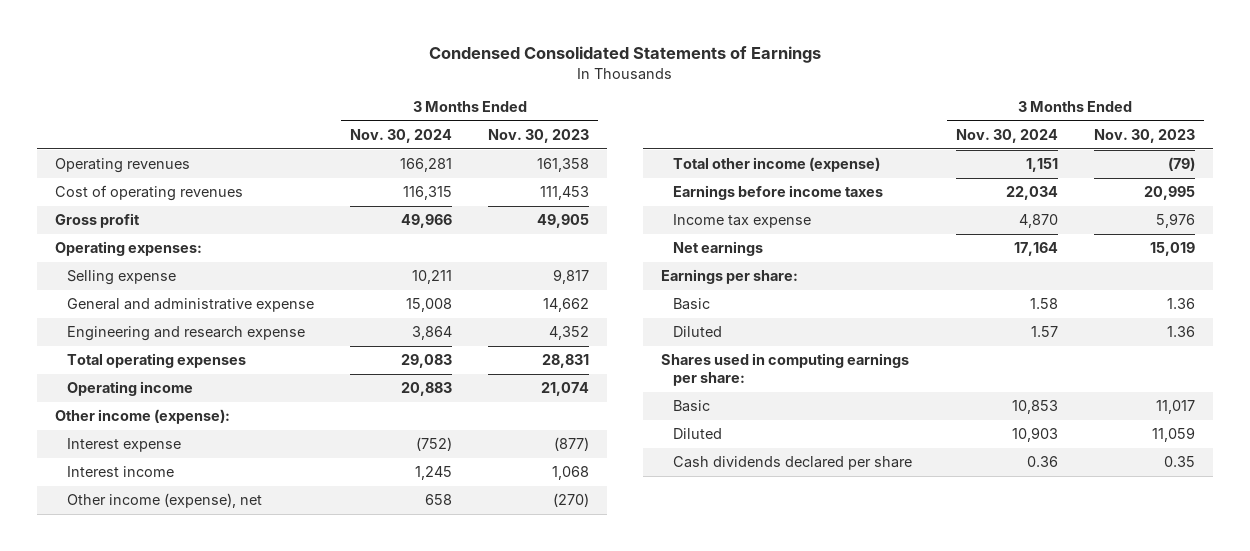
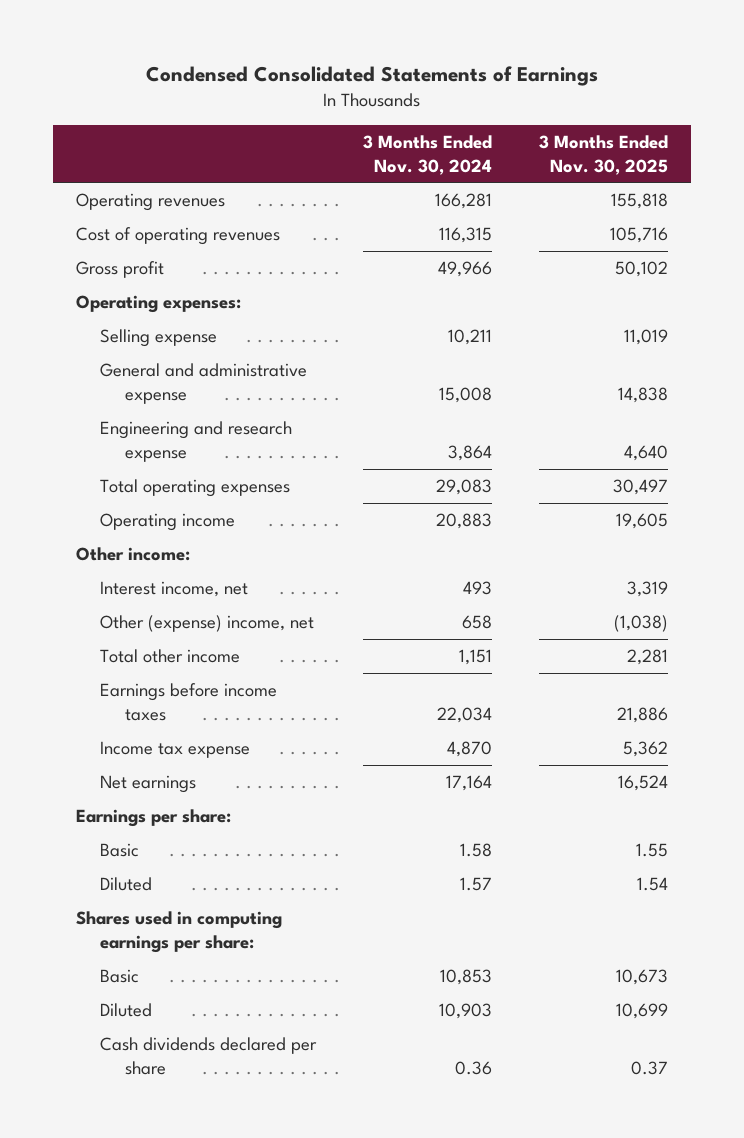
[488,128,590,143] Nov. 30, 2023 -> none
none -> [538,134,668,175] 3 Months Ended Nov. 30, 2025
[67,438,182,453] Interest expense -> none
[55,409,231,425] Other income (expense): -> [75,546,190,561] Other income:
[67,466,175,478] Interest income -> [100,580,249,597] Interest income, net
[415,466,453,481] 1,245 -> [462,580,492,595] 493
[67,493,263,509] Other income (expense), net -> [100,614,315,632] Other (expense) income, net
[672,157,880,173] Total other income (expense) -> [100,648,241,663] Total other income

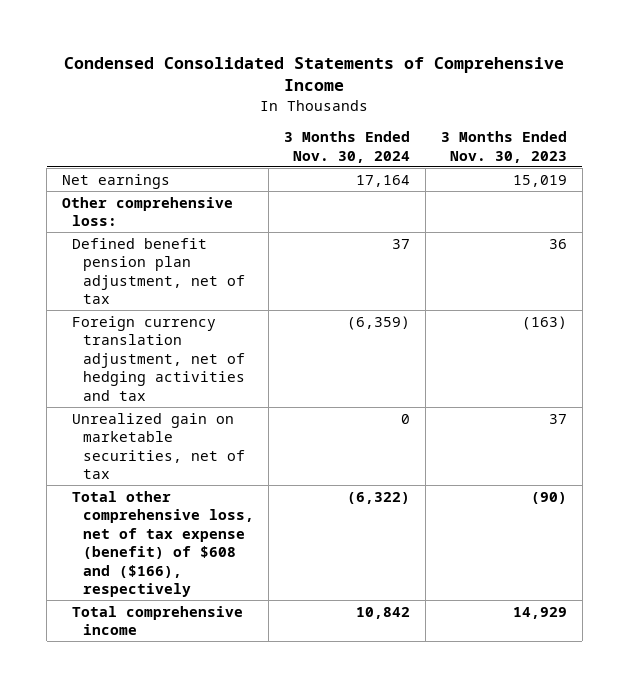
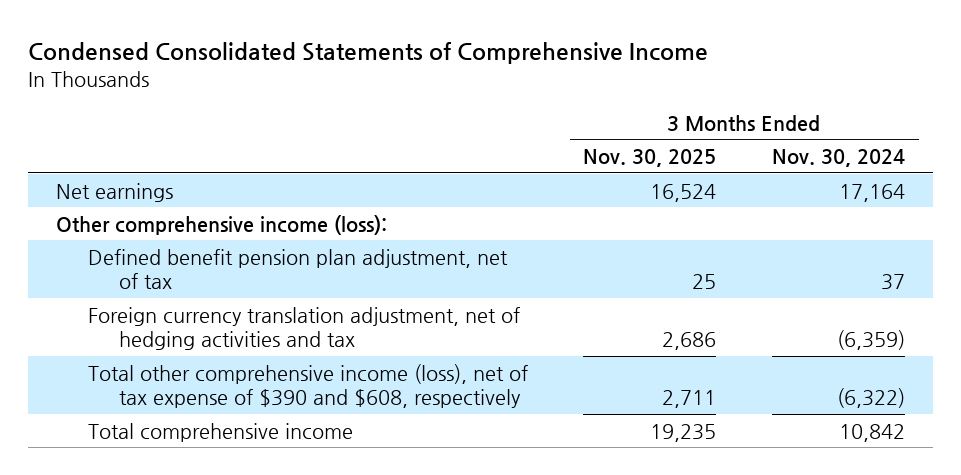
[440,131,567,163] 3 Months Ended Nov. 30, 2023 -> none
none -> [583,149,717,168] Nov. 30, 2025
[61,196,233,227] Other comprehensive loss: -> [56,214,388,235] Other comprehensive income (loss):
[72,412,245,480] Unrealized gain on marketable securities, net of tax -> none
[72,490,254,598] Total other comprehensive loss, net of tax expense (benefit) of $608 and ($166), respectively -> [87,363,528,408] Total other comprehensive income (loss), net of tax expense of $390 and $608, respectively

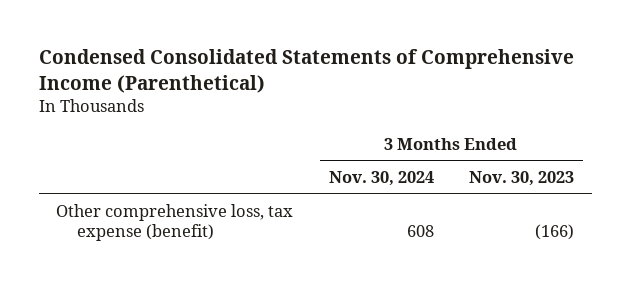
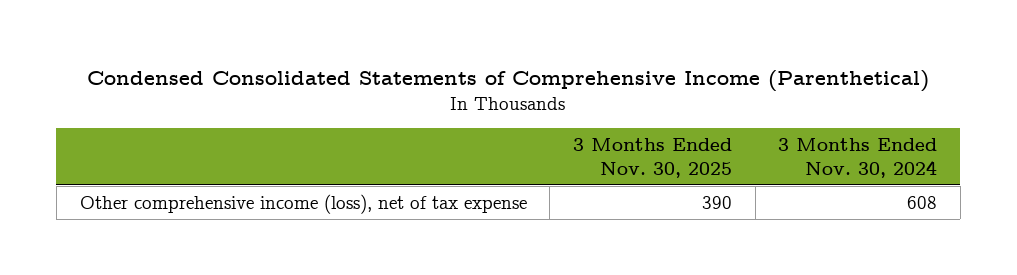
[468,171,574,187] Nov. 30, 2023 -> none
none -> [572,138,732,178] 3 Months Ended Nov. 30, 2025
[56,204,294,242] Other comprehensive loss, tax expense (benefit) -> [79,193,527,214] Other comprehensive income (loss), net of tax expense

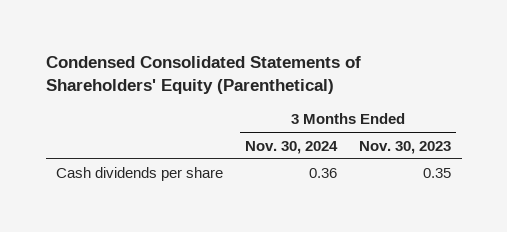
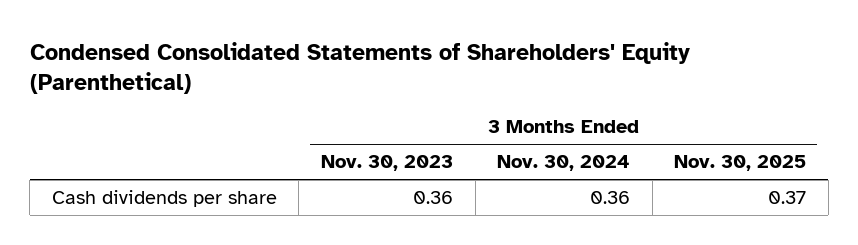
none -> [674,155,807,172] Nov. 30, 2025
[422,168,451,179] 0.35 -> [412,191,453,205] 0.36

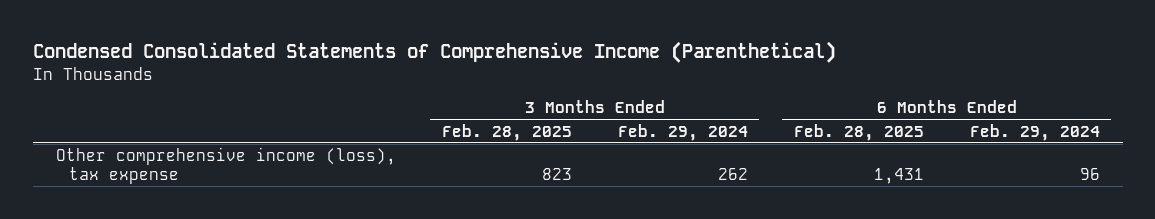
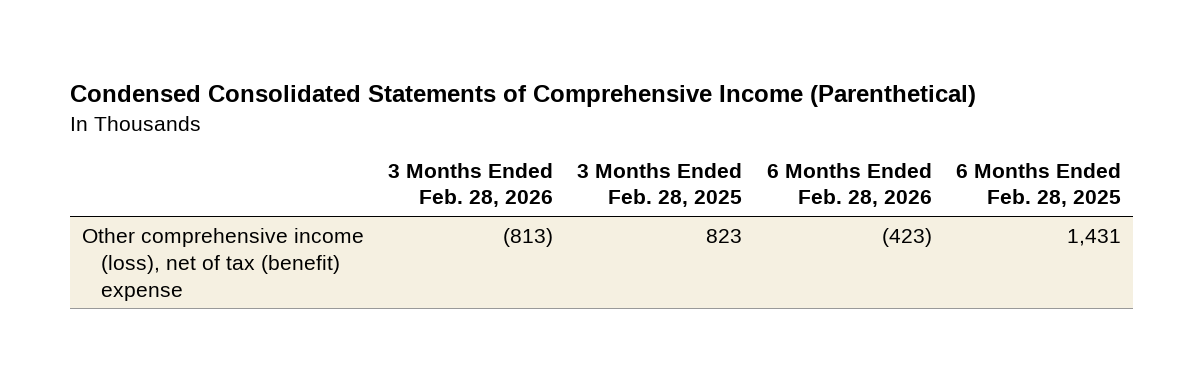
[617,123,748,141] Feb. 29, 2024 -> none
[969,123,1100,141] Feb. 29, 2024 -> none
none -> [388,162,554,208] 3 Months Ended Feb. 28, 2026
none -> [766,162,932,208] 6 Months Ended Feb. 28, 2026
[55,147,396,185] Other comprehensive income (loss), tax expense -> [81,228,364,301] Other comprehensive income (loss), net of tax (benefit) expense

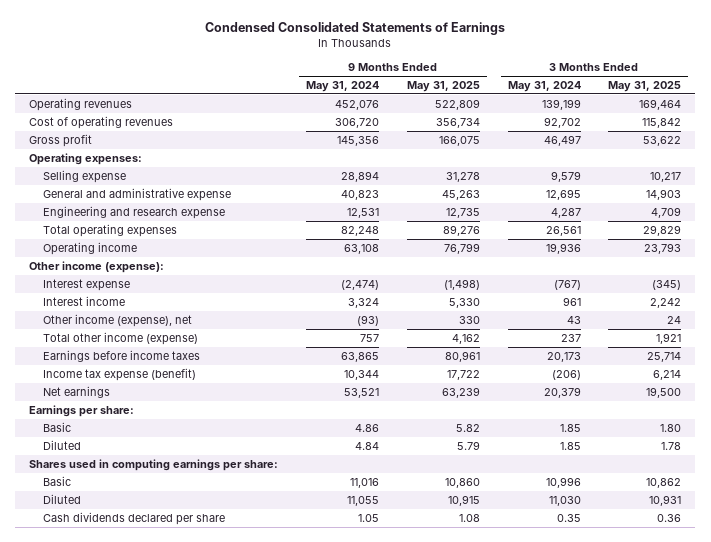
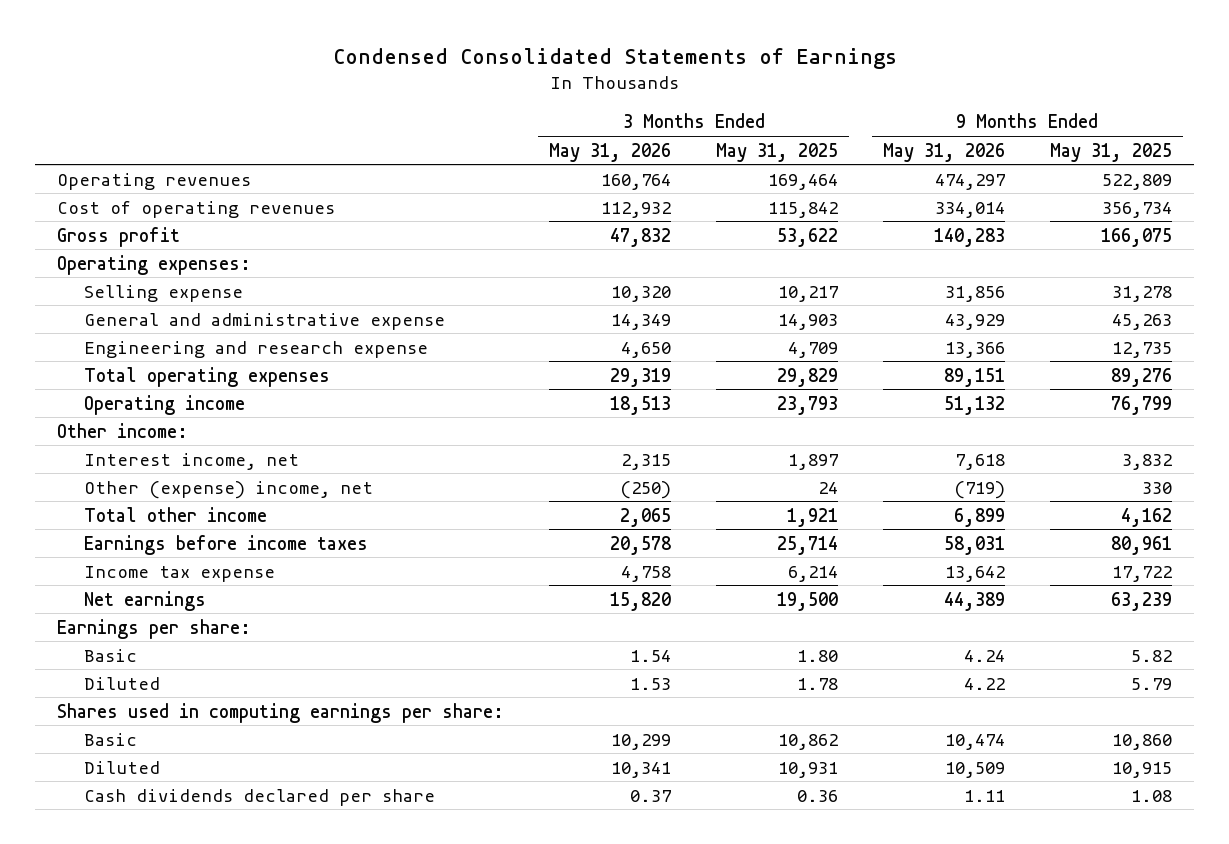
[305,81,379,93] May 31, 2024 -> none
[507,81,581,93] May 31, 2024 -> none
none -> [549,142,672,162] May 31, 2026
none -> [882,142,1005,162] May 31, 2026
[42,278,130,291] Interest expense -> none
[29,260,165,273] Other income (expense): -> [57,422,189,438] Other income:
[42,295,125,306] Interest income -> [83,452,299,470] Interest income, net
[448,297,480,308] 5,330 -> [1121,453,1172,470] 3,832
[650,297,682,308] 2,242 -> [788,453,839,470] 1,897
[42,313,192,327] Other income (expense), net -> [83,480,373,499] Other (expense) income, net
[42,331,198,345] Total other income (expense) -> [83,506,267,522] Total other income
[42,367,196,381] Income tax expense (benefit) -> [83,565,275,582] Income tax expense

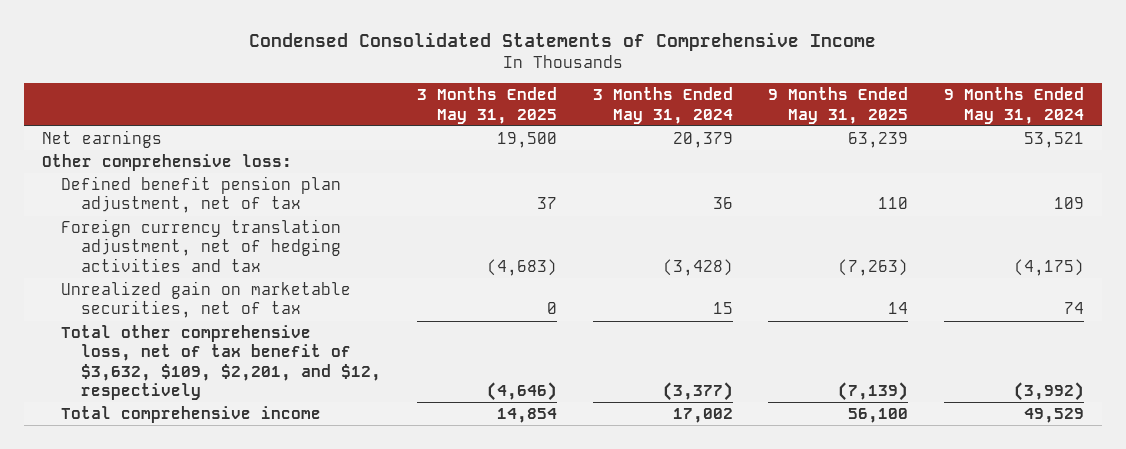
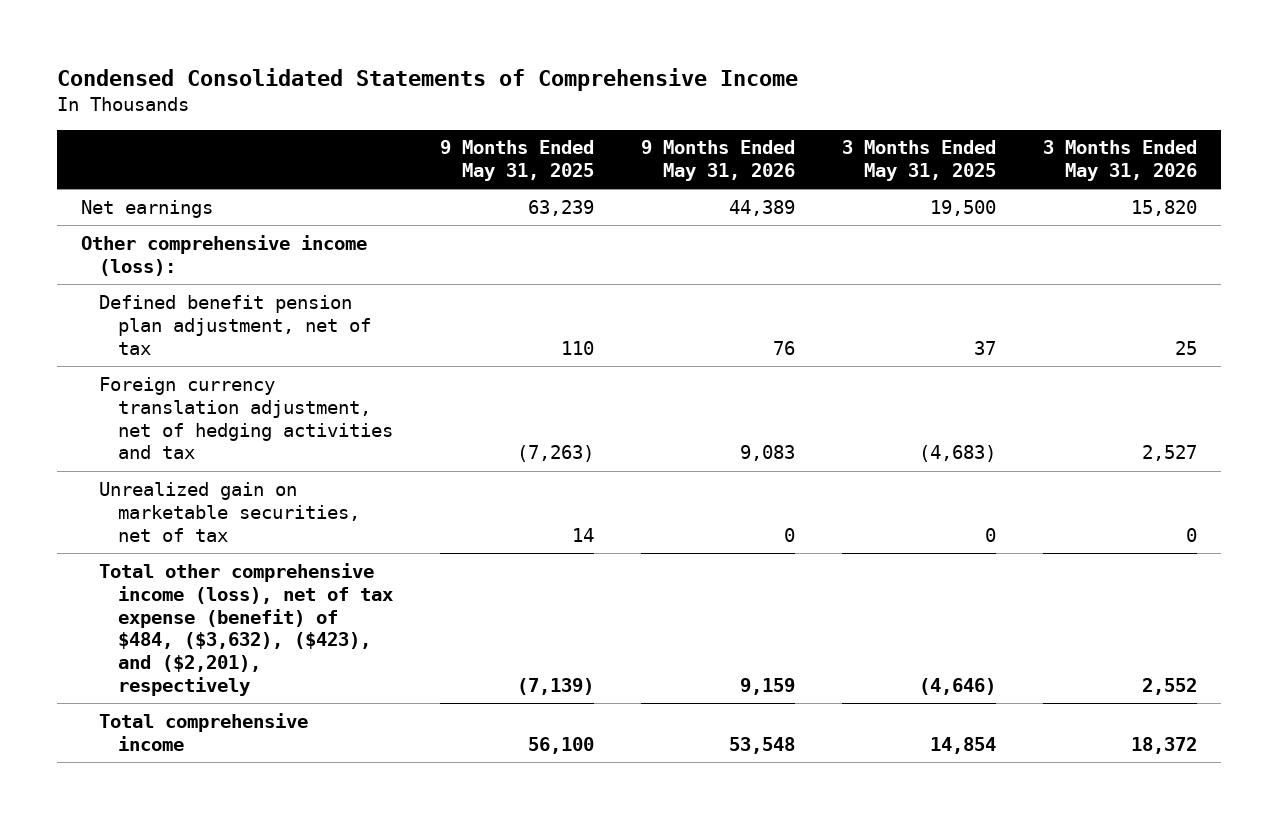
[592,87,733,124] 3 Months Ended May 31, 2024 -> none
[944,87,1085,124] 9 Months Ended May 31, 2024 -> none
none -> [641,140,796,182] 9 Months Ended May 31, 2026
none -> [1043,140,1198,182] 3 Months Ended May 31, 2026
[41,154,292,172] Other comprehensive loss: -> [80,234,367,276] Other comprehensive income (loss):
[61,325,382,400] Total other comprehensive loss, net of tax benefit of $3,632, $109, $2,201, and $12, respectively -> [99,562,393,697] Total other comprehensive income (loss), net of tax expense (benefit) of $484, ($3,632), ($423), and ($2,201), respectively

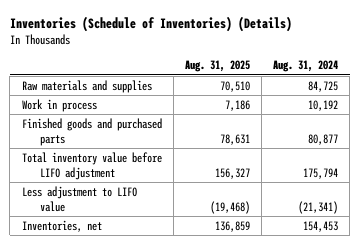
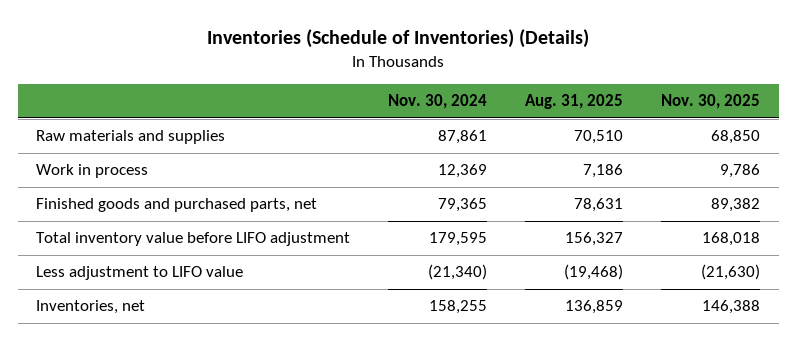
[273,60,339,73] Aug. 31, 2024 -> none
none -> [388,94,488,110] Nov. 30, 2024
none -> [660,94,760,110] Nov. 30, 2025
[21,117,162,146] Finished goods and purchased parts -> [36,198,318,213] Finished goods and purchased parts, net

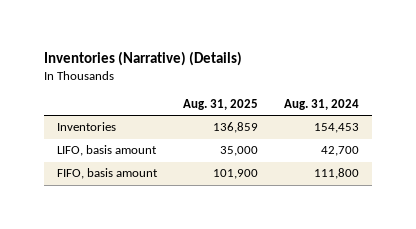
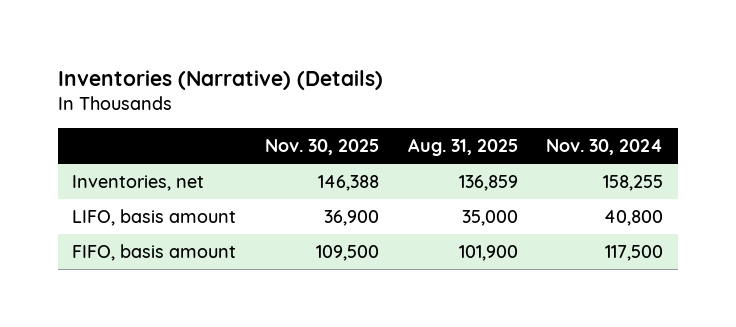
[284,98,360,110] Aug. 31, 2024 -> none
none -> [265,139,380,156] Nov. 30, 2025
none -> [546,139,664,156] Nov. 30, 2024
[56,122,116,132] Inventories -> [72,174,205,191] Inventories, net

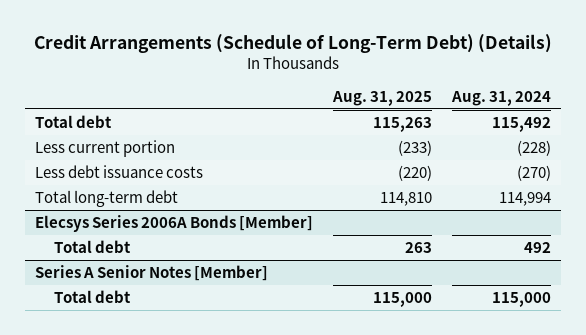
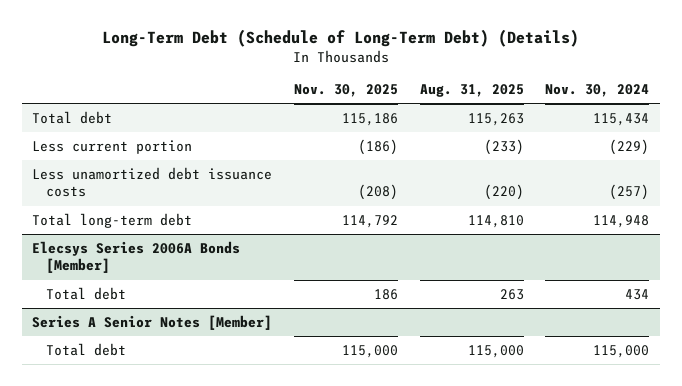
[34,33,553,53] Credit Arrangements (Schedule of Long-Term Debt) (Details) -> [101,29,579,48] Long-Term Debt (Schedule of Long-Term Debt) (Details)
[451,90,552,106] Aug. 31, 2024 -> none
none -> [294,84,399,98] Nov. 30, 2025
none -> [545,84,650,98] Nov. 30, 2024
[35,164,204,178] Less debt issuance costs -> [32,166,273,198] Less unamortized debt issuance costs

